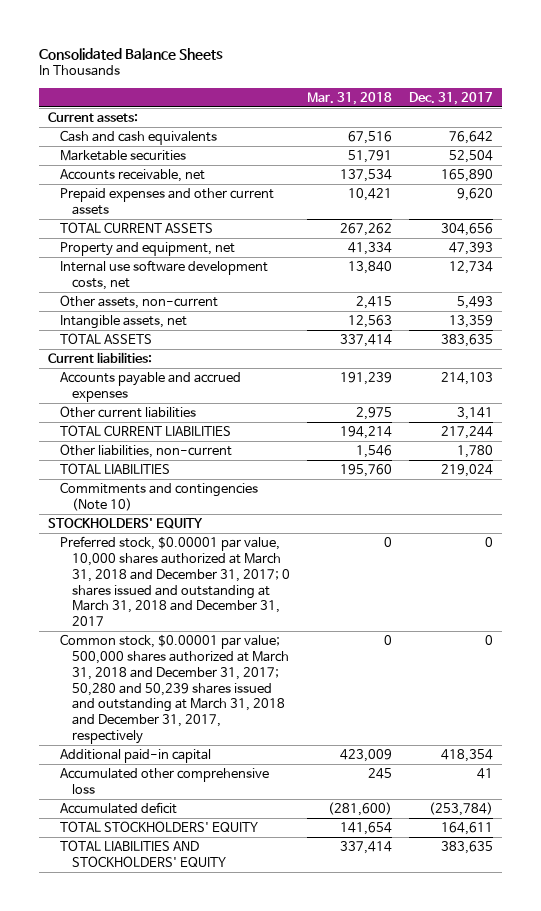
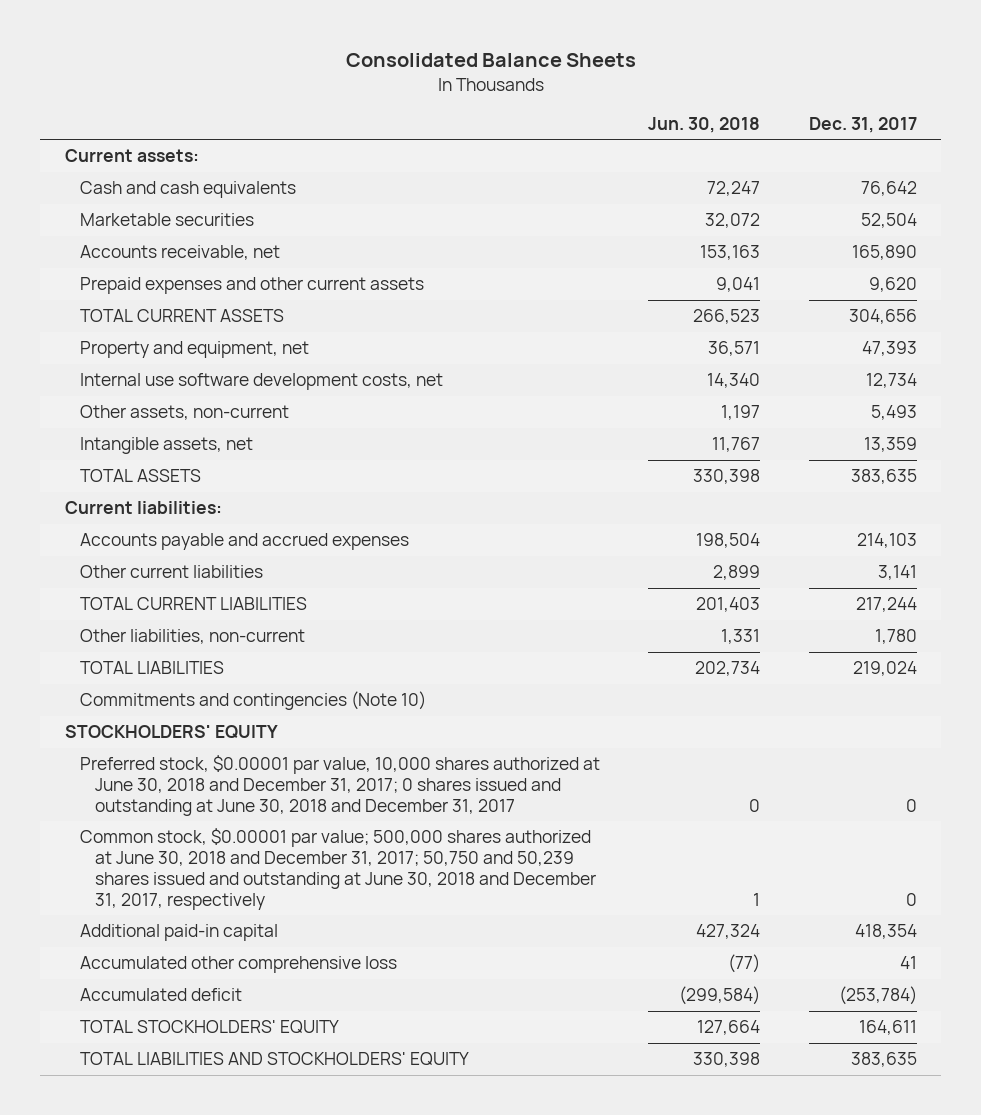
[306,91,392,105] Mar. 31, 2018 -> none
none -> [648,116,761,133] Jun. 30, 2018
[59,536,290,627] Preferred stock, $0.00001 par value, 10,000 shares authorized at March 31, 2018 and December 31, 2017; 0 shares issued and outstanding at March 31, 2018 and December 31, 2017 -> [79,755,600,816] Preferred stock, $0.00001 par value, 10,000 shares authorized at June 30, 2018 and December 31, 2017; 0 shares issued and outstanding at June 30, 2018 and December 31, 2017
[59,634,289,745] Common stock, $0.00001 par value; 500,000 shares authorized at March 31, 2018 and December 31, 2017; 50,280 and 50,239 shares issued and outstanding at March 31, 2018 and December 31, 2017, respectively -> [79,828,596,910] Common stock, $0.00001 par value; 500,000 shares authorized at June 30, 2018 and December 31, 2017; 50,750 and 50,239 shares issued and outstanding at June 30, 2018 and December 31, 2017, respectively

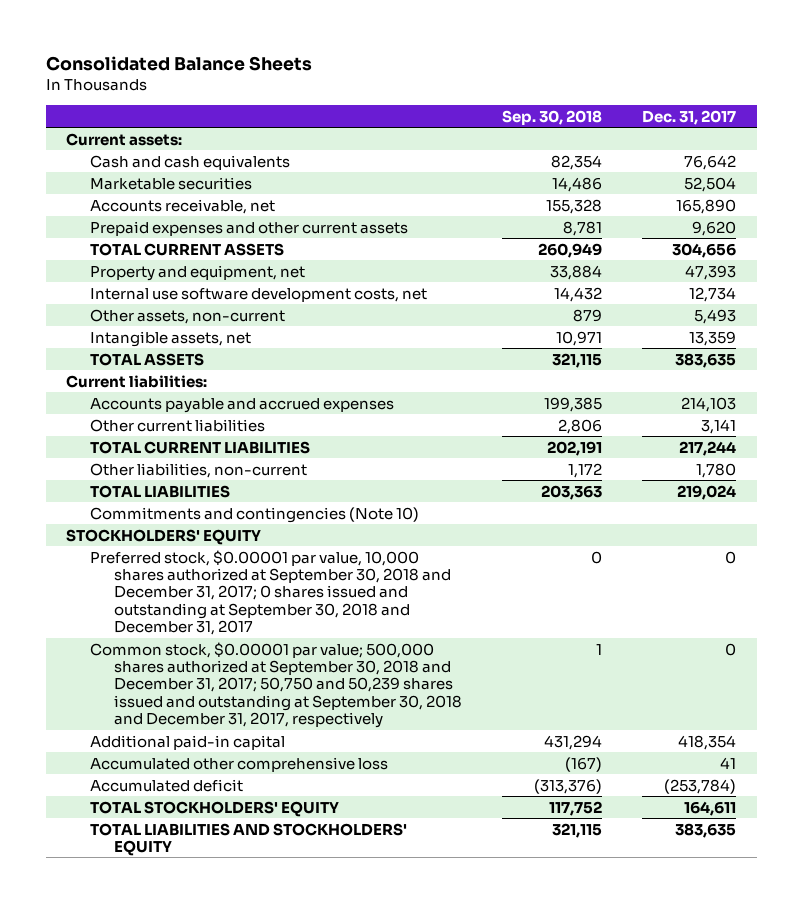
[648,116,761,133] Jun. 30, 2018 -> none
none -> [502,109,603,125] Sep. 30, 2018
[79,755,600,816] Preferred stock, $0.00001 par value, 10,000 shares authorized at June 30, 2018 and December 31, 2017; 0 shares issued and outstanding at June 30, 2018 and December 31, 2017 -> [90,549,451,636] Preferred stock, $0.00001 par value, 10,000 shares authorized at September 30, 2018 and December 31, 2017; 0 shares issued and outstanding at September 30, 2018 and December 31, 2017
[79,828,596,910] Common stock, $0.00001 par value; 500,000 shares authorized at June 30, 2018 and December 31, 2017; 50,750 and 50,239 shares issued and outstanding at June 30, 2018 and December 31, 2017, respectively -> [90,641,462,729] Common stock, $0.00001 par value; 500,000 shares authorized at September 30, 2018 and December 31, 2017; 50,750 and 50,239 shares issued and outstanding at September 30, 2018 and December 31, 2017, respectively

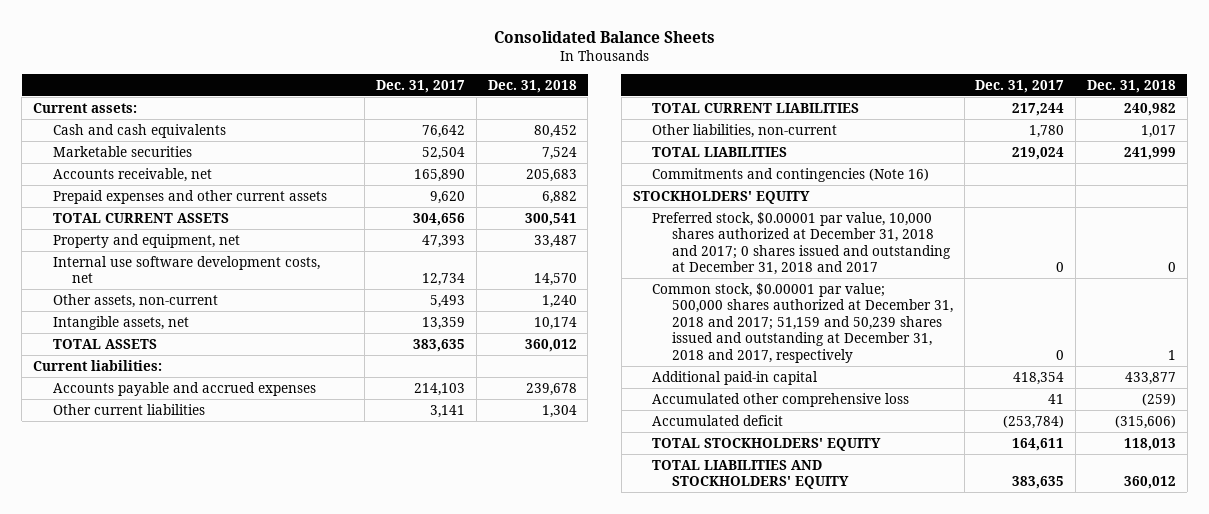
[502,109,603,125] Sep. 30, 2018 -> none
none -> [487,79,577,93] Dec. 31, 2018
[90,506,420,523] Commitments and contingencies (Note 10) -> [652,167,930,182] Commitments and contingencies (Note 16)
[90,549,451,636] Preferred stock, $0.00001 par value, 10,000 shares authorized at September 30, 2018 and December 31, 2017; 0 shares issued and outstanding at September 30, 2018 and December 31, 2017 -> [652,211,951,276] Preferred stock, $0.00001 par value, 10,000 shares authorized at December 31, 2018 and 2017; 0 shares issued and outstanding at December 31, 2018 and 2017
[90,641,462,729] Common stock, $0.00001 par value; 500,000 shares authorized at September 30, 2018 and December 31, 2017; 50,750 and 50,239 shares issued and outstanding at September 30, 2018 and December 31, 2017, respectively -> [652,282,953,363] Common stock, $0.00001 par value; 500,000 shares authorized at December 31, 2018 and 2017; 51,159 and 50,239 shares issued and outstanding at December 31, 2018 and 2017, respectively

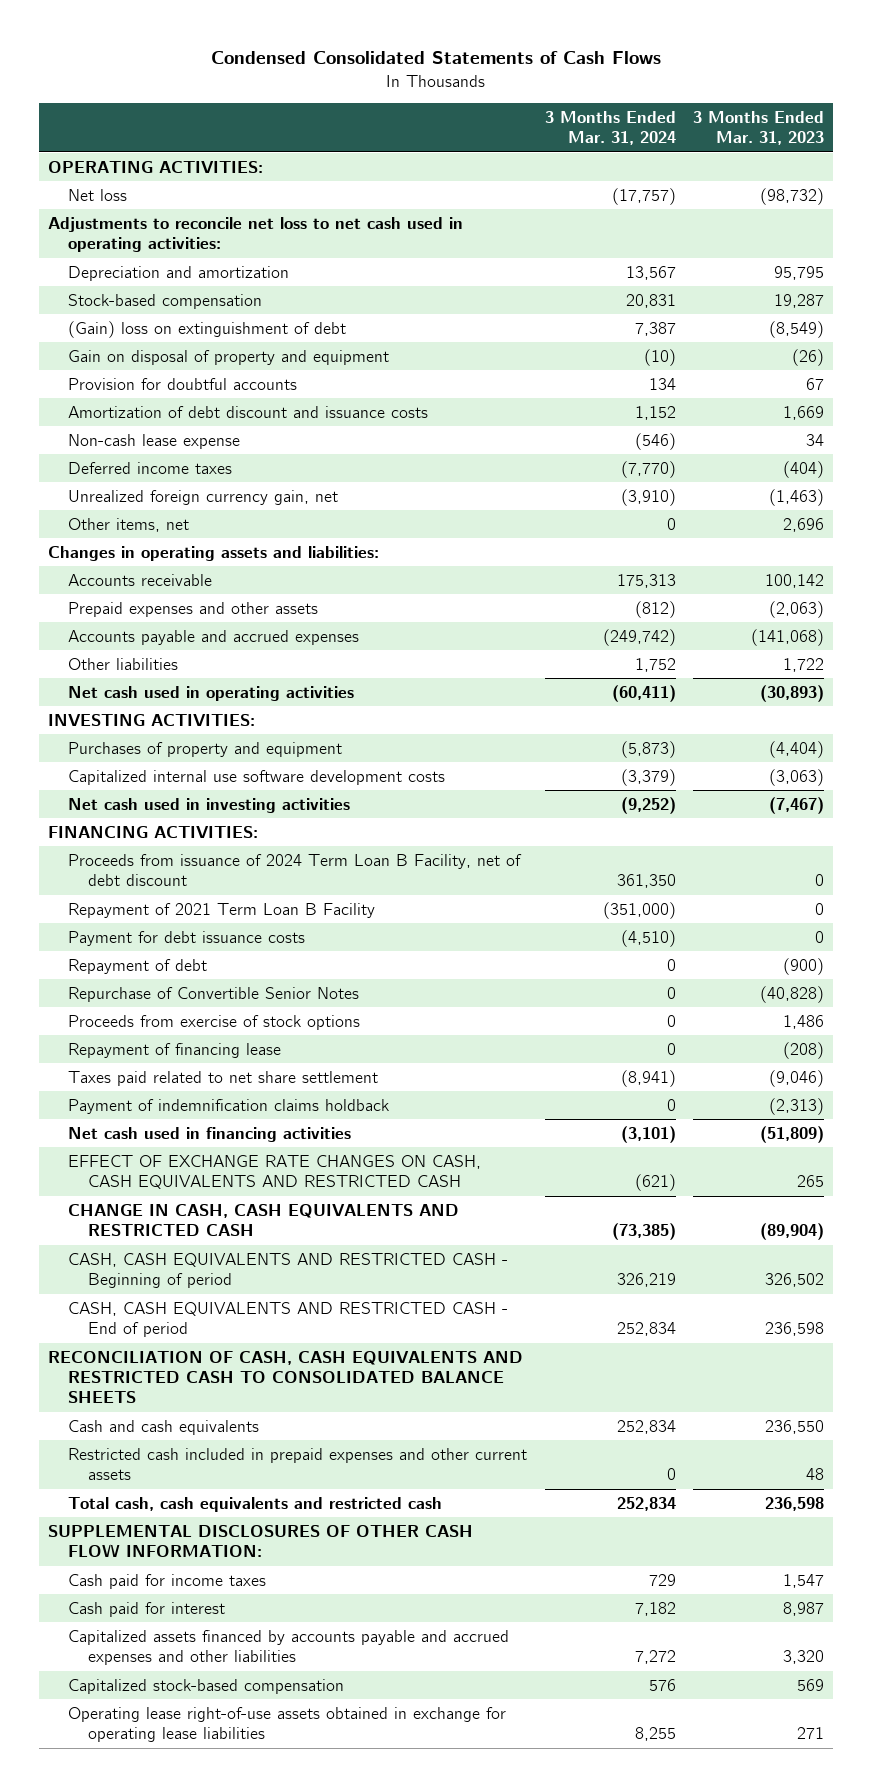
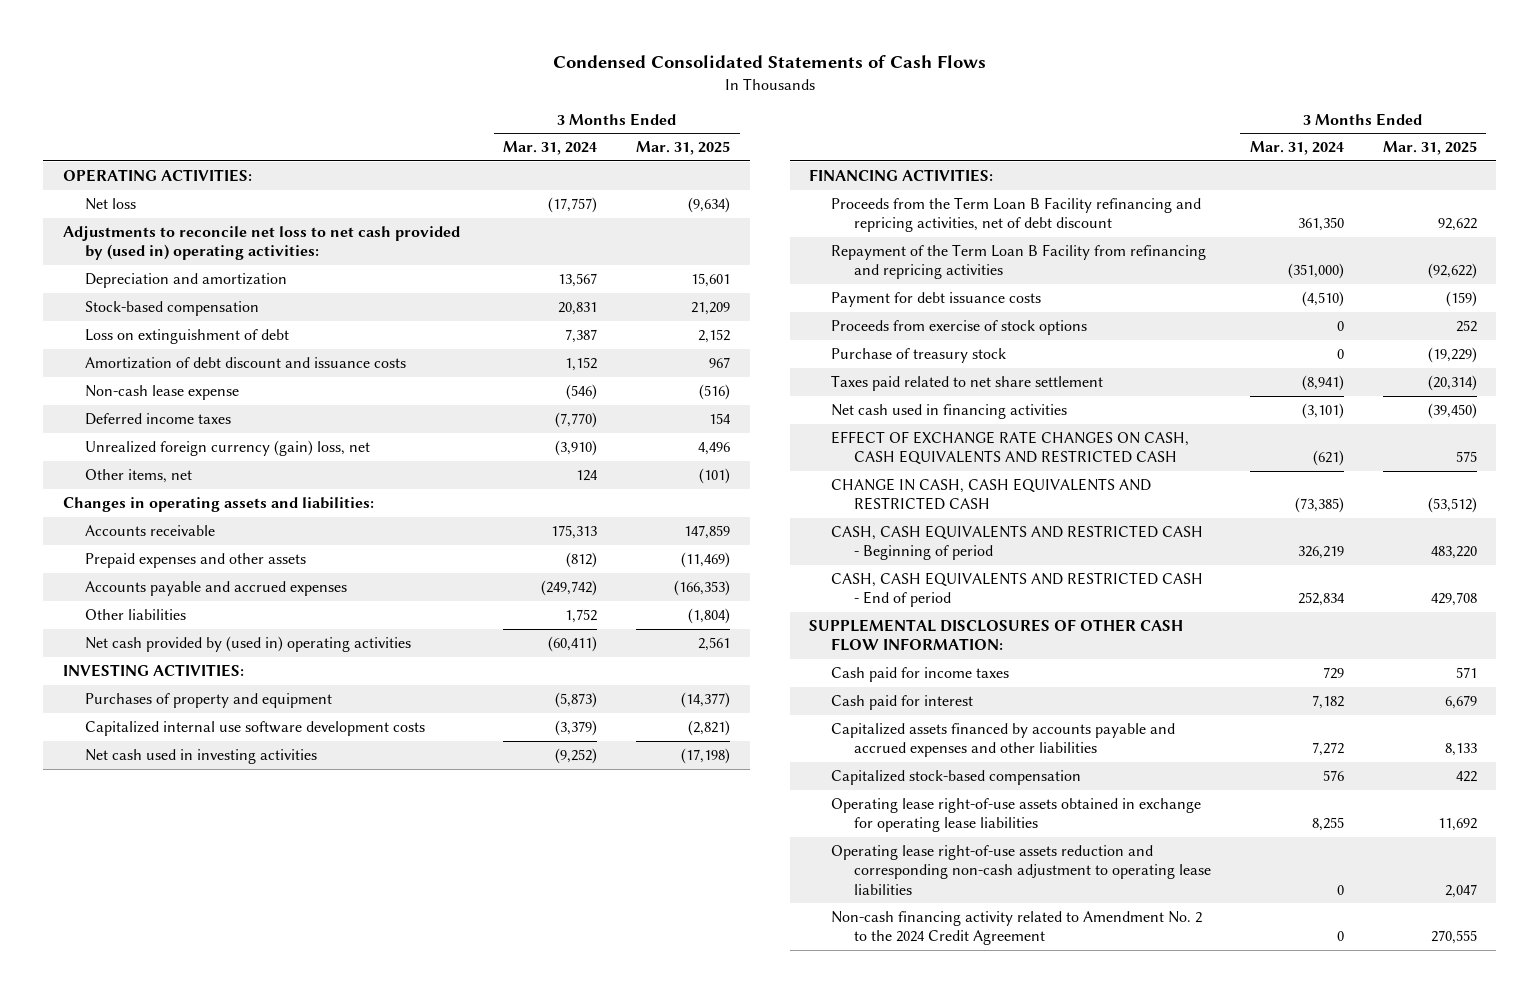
[693,111,825,146] 3 Months Ended Mar. 31, 2023 -> none
none -> [636,141,731,156] Mar. 31, 2025
[47,216,463,253] Adjustments to reconcile net loss to net cash used in operating activities: -> [62,225,460,261] Adjustments to reconcile net loss to net cash provided by (used in) operating activities:
[67,349,389,365] Gain on disposal of property and equipment -> none
[67,377,297,390] Provision for doubtful accounts -> none
[67,320,346,338] (Gain) loss on extinguishment of debt -> [85,328,290,344] Loss on extinguishment of debt
[67,489,338,505] Unrealized foreign currency gain, net -> [85,439,371,456] Unrealized foreign currency (gain) loss, net
[666,517,676,530] 0 -> [576,469,599,481] 124
[67,685,354,701] Net cash used in operating activities -> [85,635,412,652] Net cash provided by (used in) operating activities
[67,853,522,887] Proceeds from issuance of 2024 Term Loan B Facility, net of debt discount -> [831,196,1202,233] Proceeds from the Term Loan B Facility refinancing and repricing activities, net of debt discount
[67,902,375,918] Repayment of 2021 Term Loan B Facility -> [831,243,1207,280] Repayment of the Term Loan B Facility from refinancing and repricing activities
[67,958,207,974] Repayment of debt -> none
[67,986,359,1002] Repurchase of Convertible Senior Notes -> none
[67,1042,281,1058] Repayment of financing lease -> none
none -> [831,347,1007,363] Purchase of treasury stock
[67,1098,389,1114] Payment of indemnification claims holdback -> none
[47,1350,523,1404] RECONCILIATION OF CASH, CASH EQUIVALENTS AND RESTRICTED CASH TO CONSOLIDATED BALANCE SHEETS -> none
[67,1419,259,1435] Cash and cash equivalents -> none
[67,1447,527,1481] Restricted cash included in prepaid expenses and other current assets -> none
[67,1496,442,1512] Total cash, cash equivalents and restricted cash -> none
none -> [831,844,1211,895] Operating lease right-of-use assets reduction and corresponding non-cash adjustment to operating lease liabilities
none -> [831,910,1203,946] Non-cash financing activity related to Amendment No. 2 to the 2024 Credit Agreement

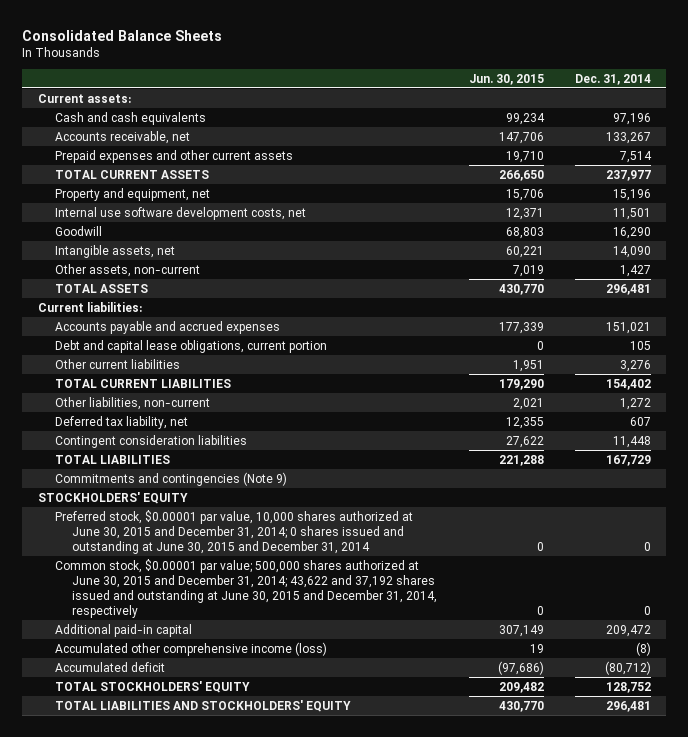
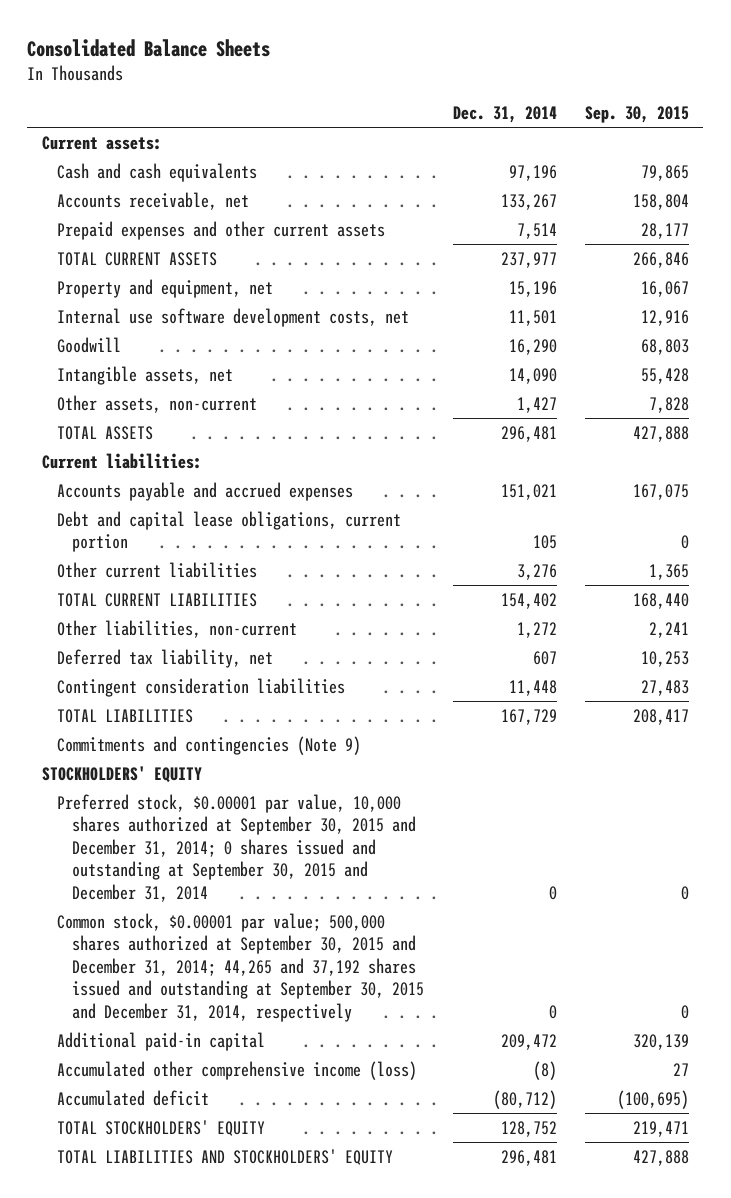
[468,73,544,85] Jun. 30, 2015 -> none
none -> [585,105,690,123] Sep. 30, 2015
[55,509,414,554] Preferred stock, $0.00001 par value, 10,000 shares authorized at June 30, 2015 and December 31, 2014; 0 shares issued and outstanding at June 30, 2015 and December 31, 2014 -> [56,793,417,902] Preferred stock, $0.00001 par value, 10,000 shares authorized at September 30, 2015 and December 31, 2014; 0 shares issued and outstanding at September 30, 2015 and December 31, 2014
[55,558,438,619] Common stock, $0.00001 par value; 500,000 shares authorized at June 30, 2015 and December 31, 2014; 43,622 and 37,192 shares issued and outstanding at June 30, 2015 and December 31, 2014, respectively -> [56,912,425,1022] Common stock, $0.00001 par value; 500,000 shares authorized at September 30, 2015 and December 31, 2014; 44,265 and 37,192 shares issued and outstanding at September 30, 2015 and December 31, 2014, respectively

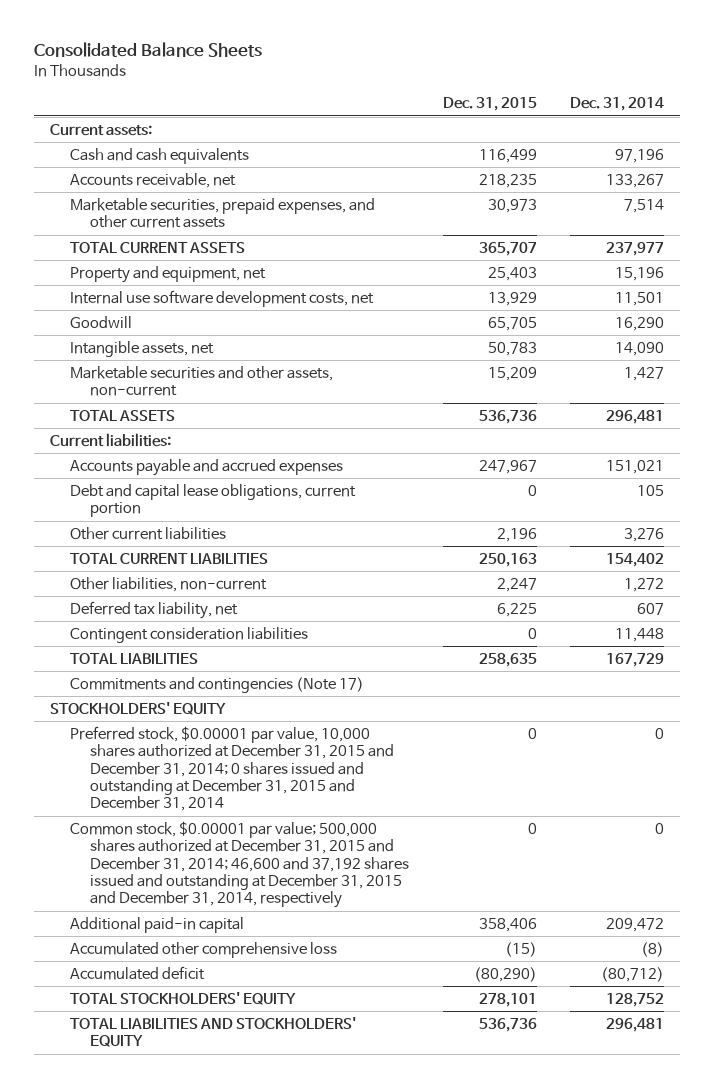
[585,105,690,123] Sep. 30, 2015 -> none
none -> [442,97,537,112] Dec. 31, 2015
[56,220,385,240] Prepaid expenses and other current assets -> [70,197,376,229] Marketable securities, prepaid expenses, and other current assets
[56,394,257,413] Other assets, non-current -> [70,365,334,397] Marketable securities and other assets, non-current
[56,735,361,755] Commitments and contingencies (Note 9) -> [70,676,365,693] Commitments and contingencies (Note 17)
[56,793,417,902] Preferred stock, $0.00001 par value, 10,000 shares authorized at September 30, 2015 and December 31, 2014; 0 shares issued and outstanding at September 30, 2015 and December 31, 2014 -> [70,725,395,812] Preferred stock, $0.00001 par value, 10,000 shares authorized at December 31, 2015 and December 31, 2014; 0 shares issued and outstanding at December 31, 2015 and December 31, 2014
[56,912,425,1022] Common stock, $0.00001 par value; 500,000 shares authorized at September 30, 2015 and December 31, 2014; 44,265 and 37,192 shares issued and outstanding at September 30, 2015 and December 31, 2014, respectively -> [70,820,410,909] Common stock, $0.00001 par value; 500,000 shares authorized at December 31, 2015 and December 31, 2014; 46,600 and 37,192 shares issued and outstanding at December 31, 2015 and December 31, 2014, respectively
[56,1060,417,1080] Accumulated other comprehensive income (loss) -> [70,941,338,958] Accumulated other comprehensive loss

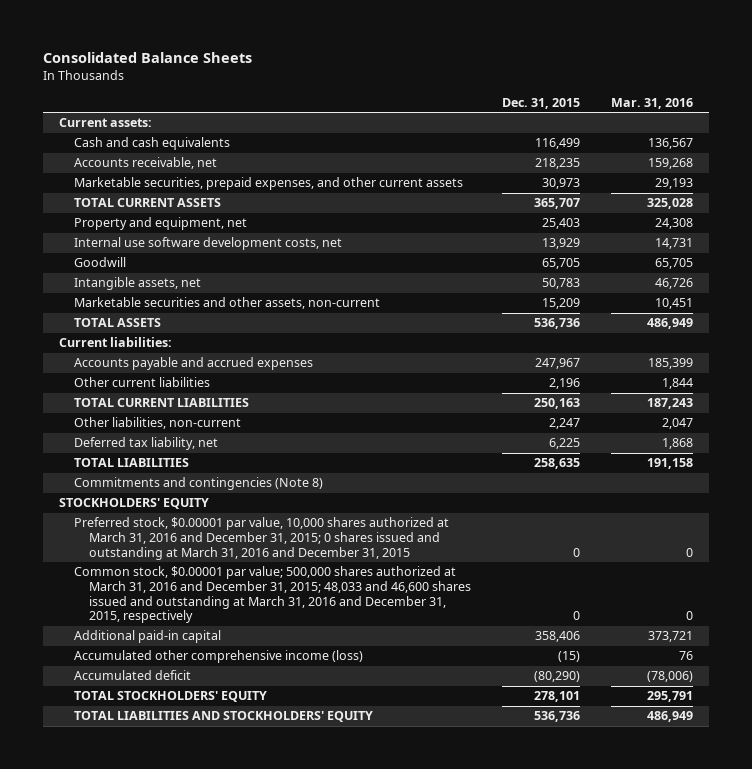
[569,97,664,112] Dec. 31, 2014 -> none
none -> [611,97,694,109] Mar. 31, 2016
[70,483,357,518] Debt and capital lease obligations, current portion -> none
[70,626,309,643] Contingent consideration liabilities -> none
[70,676,365,693] Commitments and contingencies (Note 17) -> [74,477,324,491] Commitments and contingencies (Note 8)
[70,725,395,812] Preferred stock, $0.00001 par value, 10,000 shares authorized at December 31, 2015 and December 31, 2014; 0 shares issued and outstanding at December 31, 2015 and December 31, 2014 -> [74,517,450,560] Preferred stock, $0.00001 par value, 10,000 shares authorized at March 31, 2016 and December 31, 2015; 0 shares issued and outstanding at March 31, 2016 and December 31, 2015
[70,820,410,909] Common stock, $0.00001 par value; 500,000 shares authorized at December 31, 2015 and December 31, 2014; 46,600 and 37,192 shares issued and outstanding at December 31, 2015 and December 31, 2014, respectively -> [74,566,472,624] Common stock, $0.00001 par value; 500,000 shares authorized at March 31, 2016 and December 31, 2015; 48,033 and 46,600 shares issued and outstanding at March 31, 2016 and December 31, 2015, respectively
[70,941,338,958] Accumulated other comprehensive loss -> [74,650,364,664] Accumulated other comprehensive income (loss)

